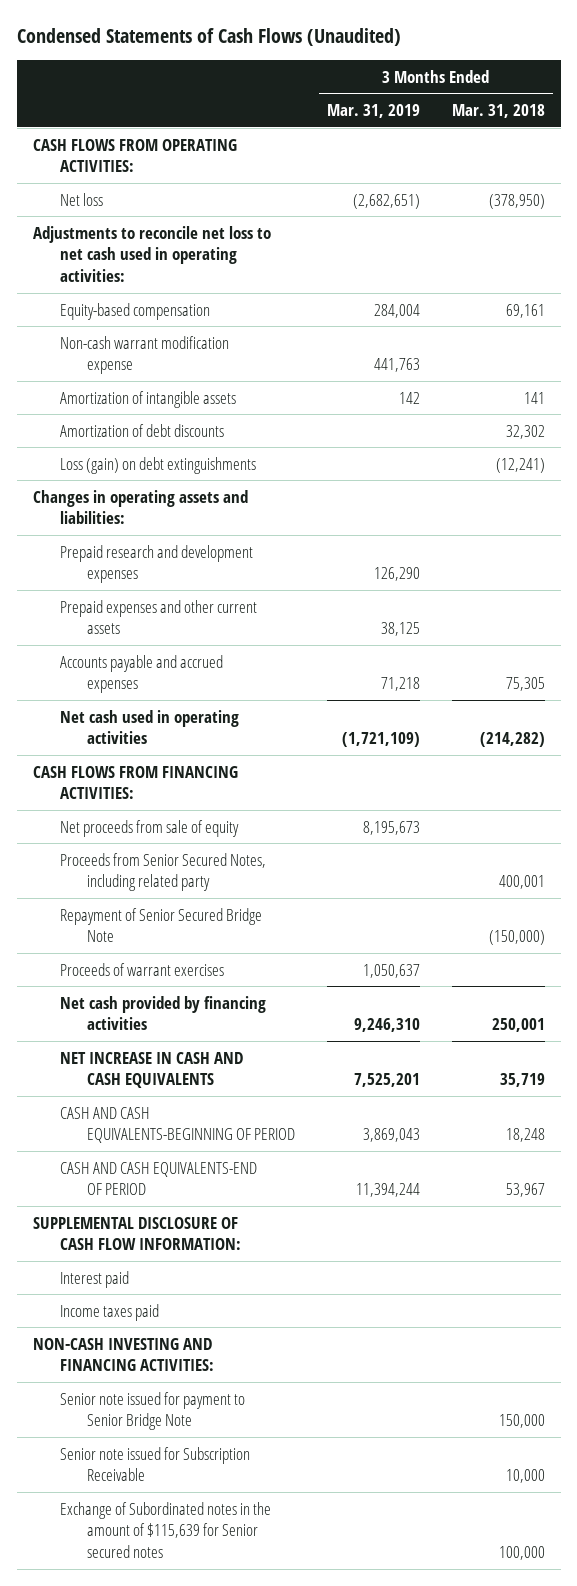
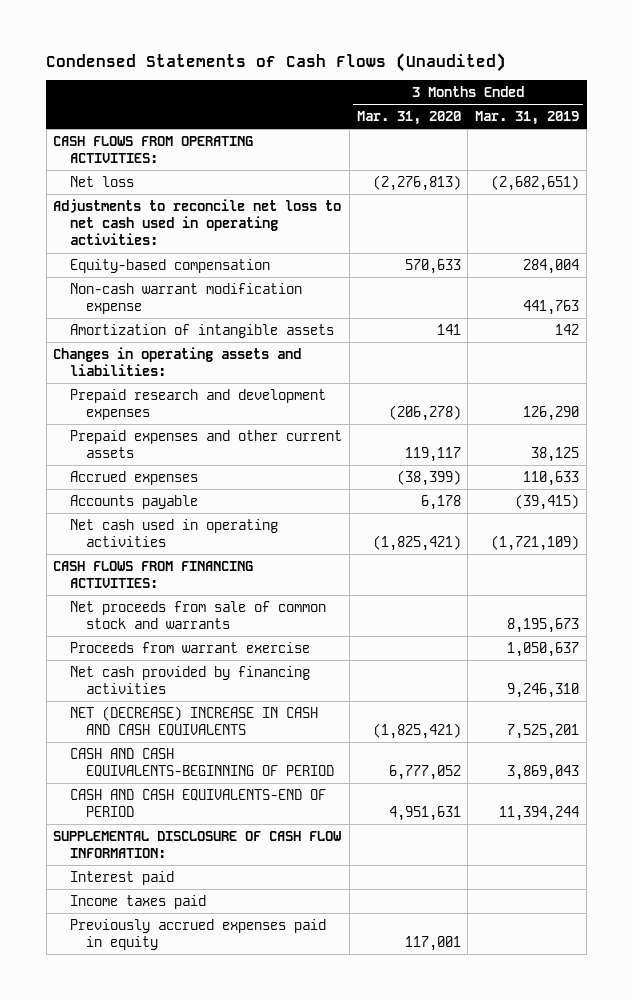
[451,104,545,119] Mar. 31, 2018 -> none
none -> [356,110,461,125] Mar. 31, 2020
[59,423,224,437] Amortization of debt discounts -> none
[59,456,256,474] Loss (gain) on debt extinguishments -> none
[59,654,223,694] Accounts payable and accrued expenses -> none
none -> [69,470,198,485] Accrued expenses
none -> [69,494,198,509] Accounts payable
[59,852,266,892] Proceeds from Senior Secured Notes, including related party -> none
[59,907,262,943] Repayment of Senior Secured Bridge Note -> none
[59,819,239,837] Net proceeds from sale of equity -> [69,600,326,629] Net proceeds from sale of common stock and warrants
[59,962,224,976] Proceeds of warrant exercises -> [69,641,310,653] Proceeds from warrant exercise
[59,1051,243,1089] NET INCREASE IN CASH AND CASH EQUIVALENTS -> [69,705,318,736] NET (DECREASE) INCREASE IN CASH AND CASH EQUIVALENTS
[32,1337,214,1372] NON-CASH INVESTING AND FINANCING ACTIVITIES: -> none
[59,1391,245,1431] Senior note issued for payment to Senior Bridge Note -> none
[59,1446,250,1482] Senior note issued for Subscription Receivable -> none
[59,1501,271,1559] Exchange of Subordinated notes in the amount of $115,639 for Senior secured notes -> none
none -> [69,918,326,950] Previously accrued expenses paid in equity

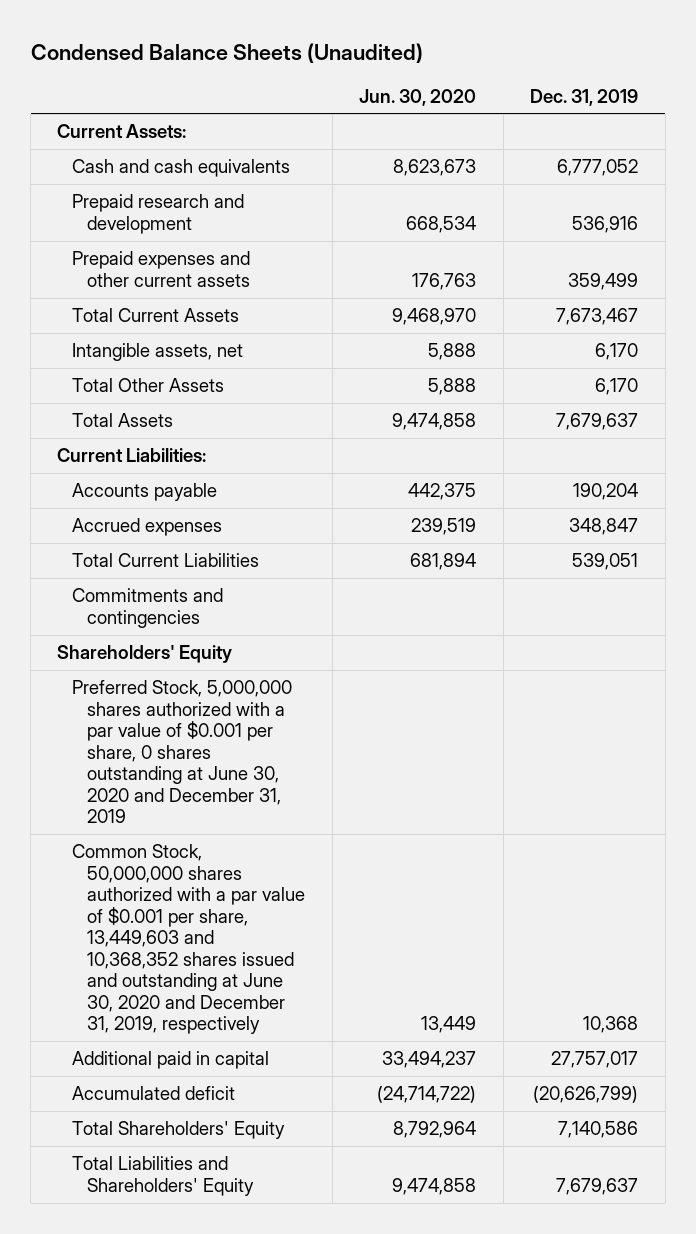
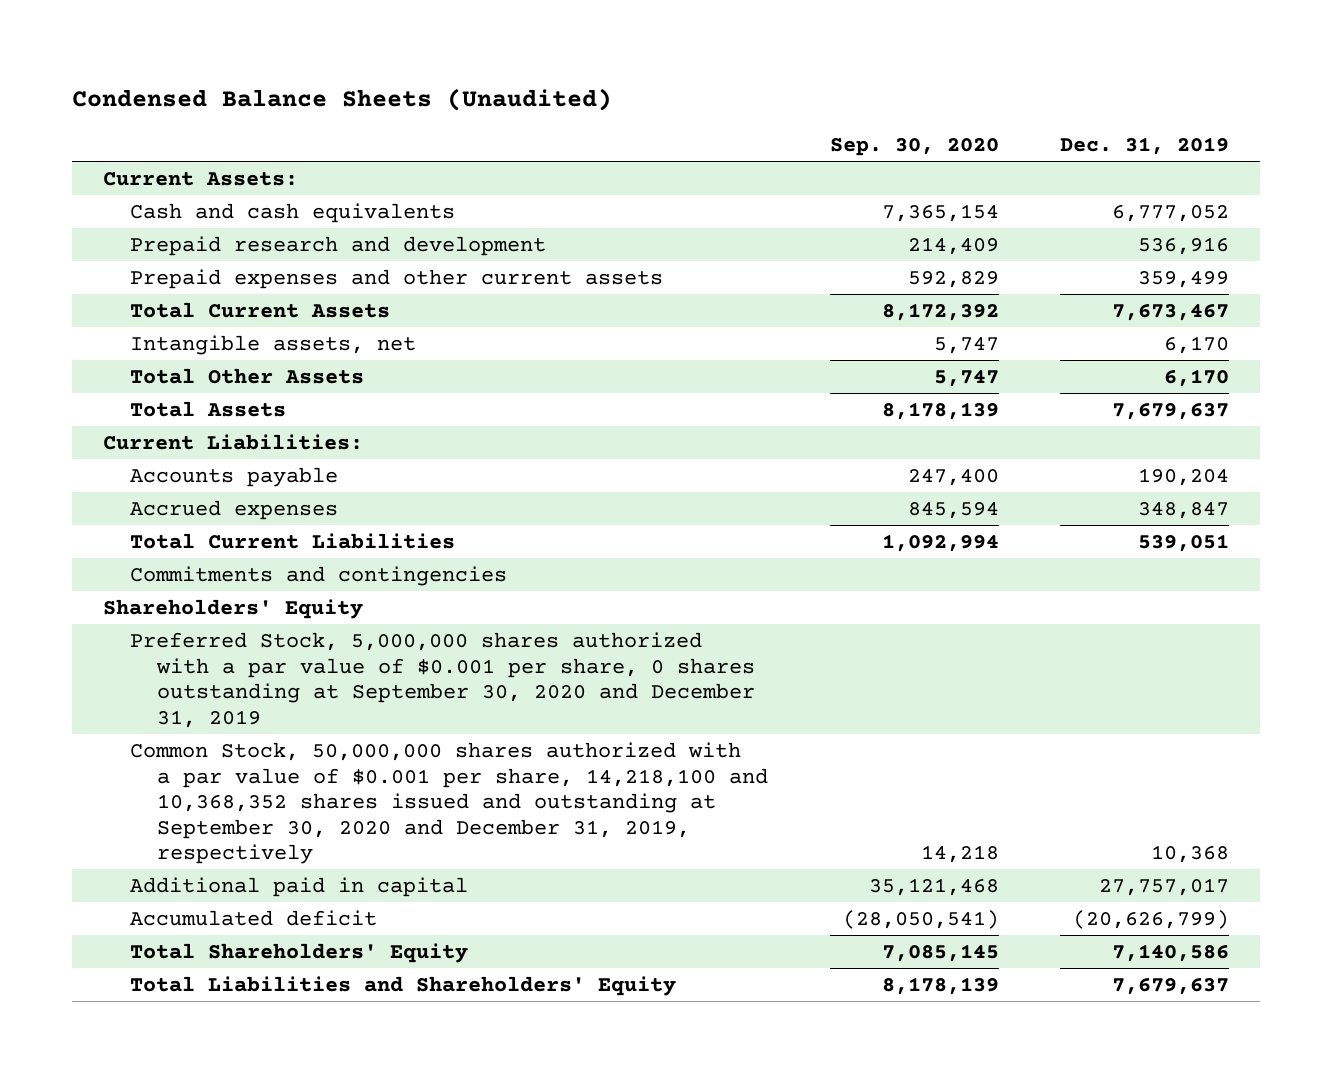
[359,88,477,106] Jun. 30, 2020 -> none
none -> [829,138,999,157] Sep. 30, 2020
[72,680,293,824] Preferred Stock, 5,000,000 shares authorized with a par value of $0.001 per share, 0 shares outstanding at June 30, 2020 and December 31, 2019 -> [130,632,756,728] Preferred Stock, 5,000,000 shares authorized with a par value of $0.001 per share, 0 shares outstanding at September 30, 2020 and December 31, 2019
[72,844,306,1035] Common Stock, 50,000,000 shares authorized with a par value of $0.001 per share, 13,449,603 and 10,368,352 shares issued and outstanding at June 30, 2020 and December 31, 2019, respectively -> [130,742,769,865] Common Stock, 50,000,000 shares authorized with a par value of $0.001 per share, 14,218,100 and 10,368,352 shares issued and outstanding at September 30, 2020 and December 31, 2019, respectively

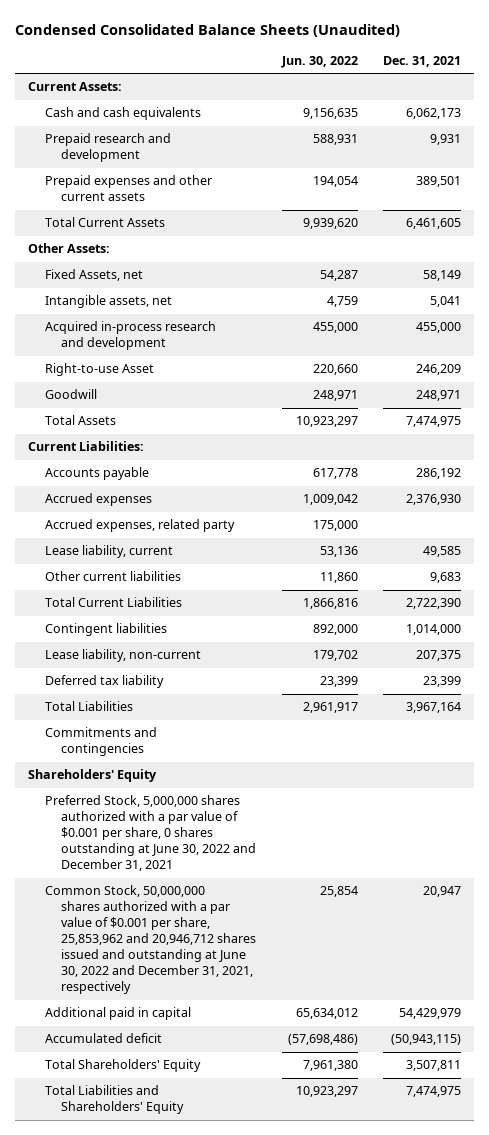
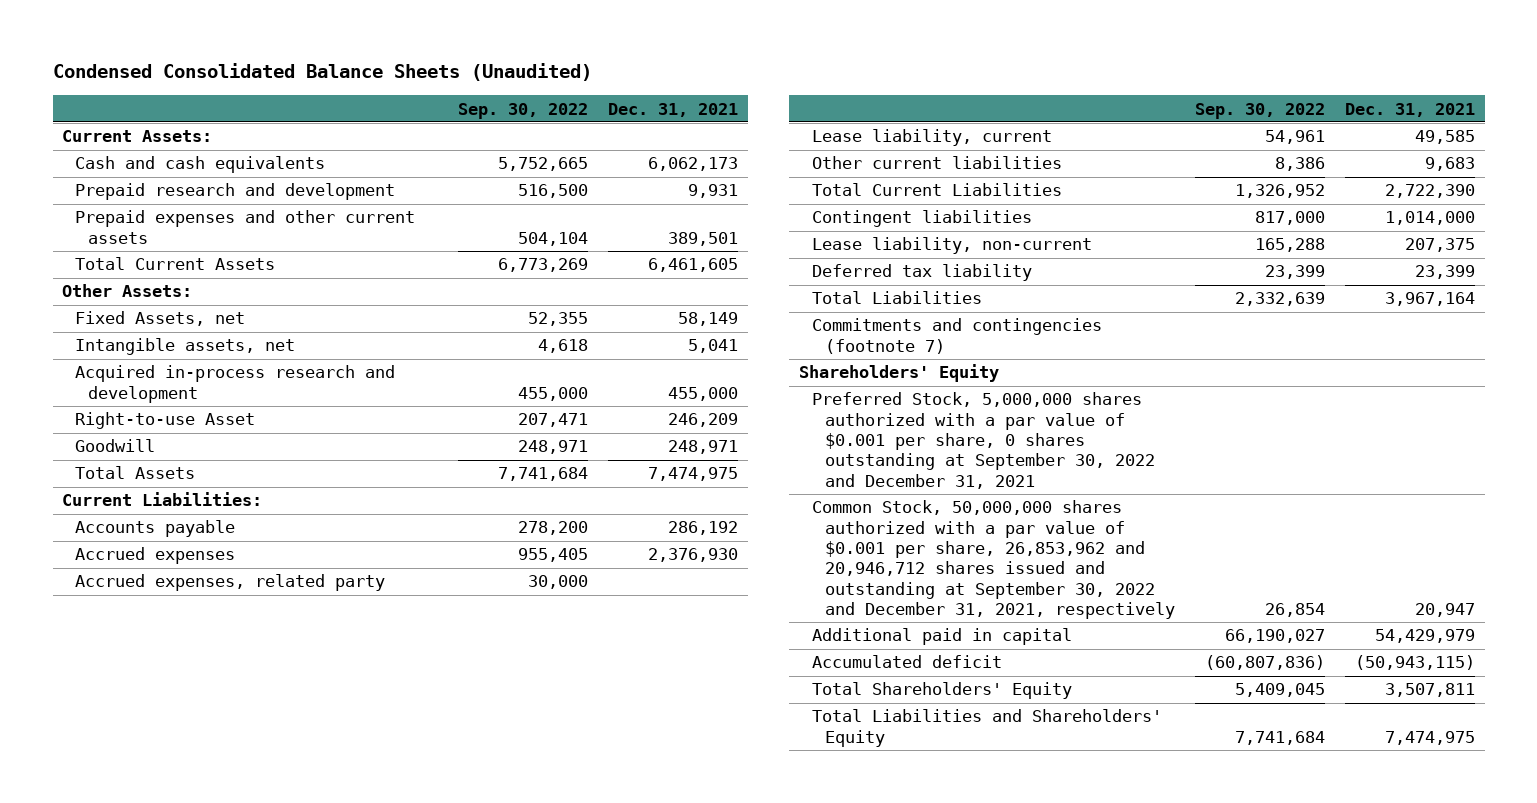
[280,55,358,68] Jun. 30, 2022 -> none
none -> [458,102,589,119] Sep. 30, 2022
[44,727,157,757] Commitments and contingencies -> [812,318,1103,354] Commitments and contingencies (footnote 7)
[44,795,257,872] Preferred Stock, 5,000,000 shares authorized with a par value of $0.001 per share, 0 shares outstanding at June 30, 2022 and December 31, 2021 -> [812,392,1156,489] Preferred Stock, 5,000,000 shares authorized with a par value of $0.001 per share, 0 shares outstanding at September 30, 2022 and December 31, 2021
[44,885,257,995] Common Stock, 50,000,000 shares authorized with a par value of $0.001 per share, 25,853,962 and 20,946,712 shares issued and outstanding at June 30, 2022 and December 31, 2021, respectively -> [812,500,1176,619] Common Stock, 50,000,000 shares authorized with a par value of $0.001 per share, 26,853,962 and 20,946,712 shares issued and outstanding at September 30, 2022 and December 31, 2021, respectively

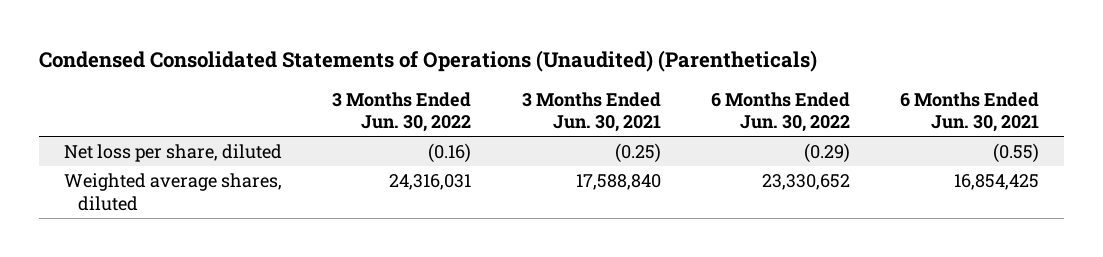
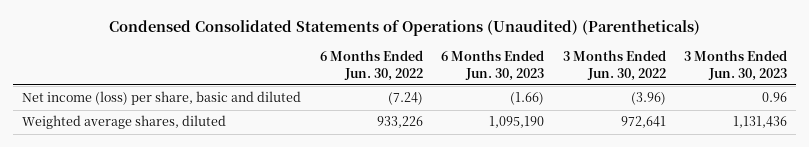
[521,91,661,133] 3 Months Ended Jun. 30, 2021 -> none
[899,91,1039,133] 6 Months Ended Jun. 30, 2021 -> none
none -> [441,50,545,81] 6 Months Ended Jun. 30, 2023
none -> [684,50,788,81] 3 Months Ended Jun. 30, 2023
[64,143,283,162] Net loss per share, diluted -> [22,91,302,106] Net income (loss) per share, basic and diluted
[428,142,472,163] (0.16) -> [630,92,666,106] (3.96)
[803,142,850,163] (0.29) -> [387,92,423,106] (7.24)
[389,173,472,190] 24,316,031 -> [620,116,666,129] 972,641
[761,173,850,190] 23,330,652 -> [376,116,423,129] 933,226

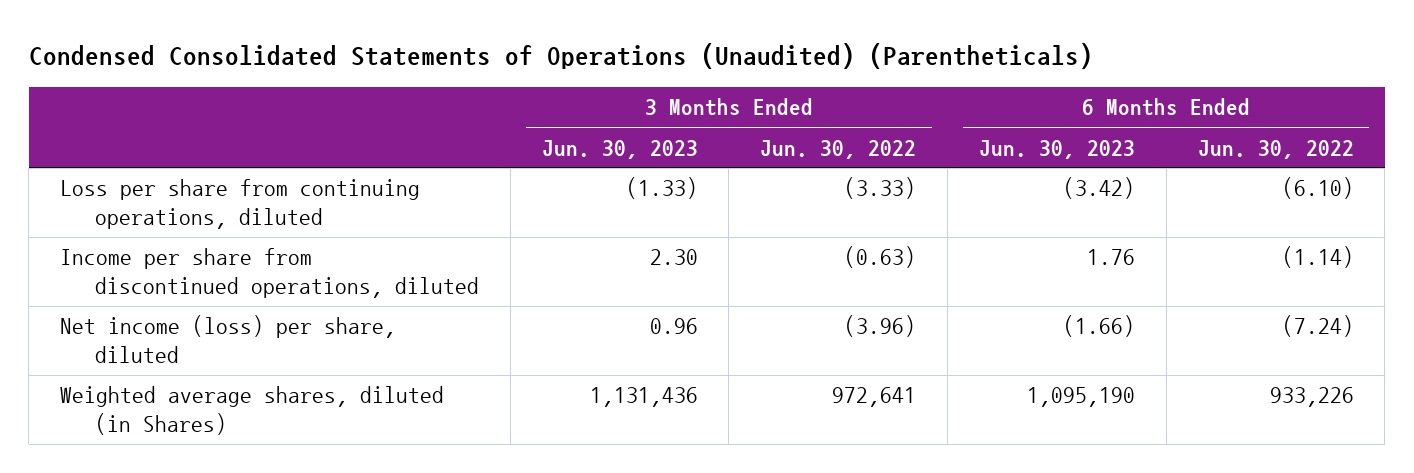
none -> [60,179,421,230] Loss per share from continuing operations, diluted
none -> [60,248,479,299] Income per share from discontinued operations, diluted
[22,91,302,106] Net income (loss) per share, basic and diluted -> [60,315,397,364] Net income (loss) per share, diluted
[22,115,227,130] Weighted average shares, diluted -> [60,386,445,436] Weighted average shares, diluted (in Shares)

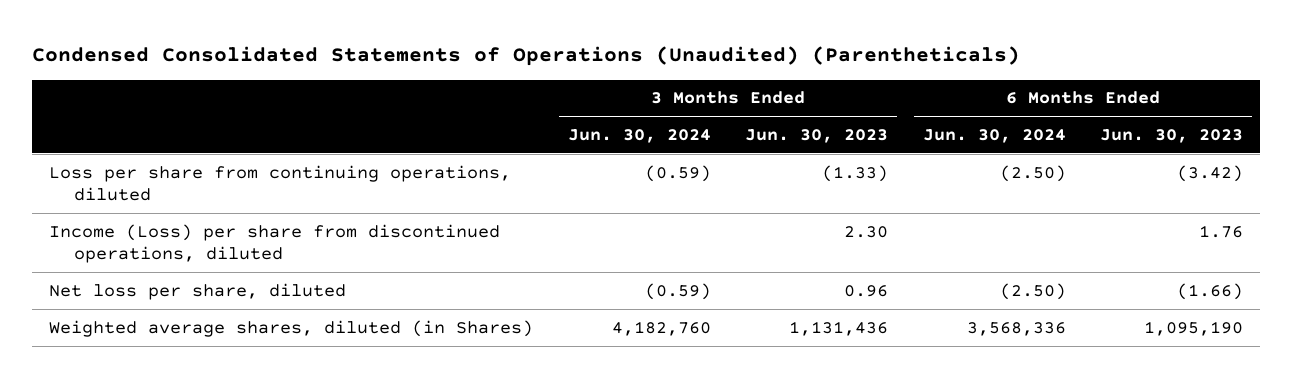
[760,139,917,159] Jun. 30, 2022 -> none
[1197,139,1354,159] Jun. 30, 2022 -> none
none -> [567,129,711,144] Jun. 30, 2024
none -> [922,129,1066,144] Jun. 30, 2024
[60,248,479,299] Income per share from discontinued operations, diluted -> [49,223,501,263] Income (Loss) per share from discontinued operations, diluted
[60,315,397,364] Net income (loss) per share, diluted -> [49,282,347,300] Net loss per share, diluted

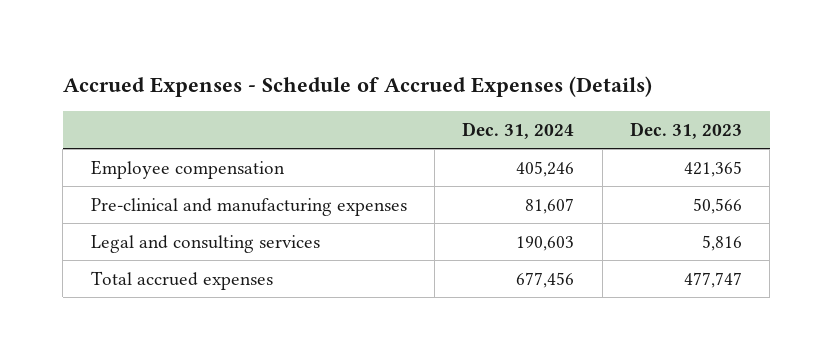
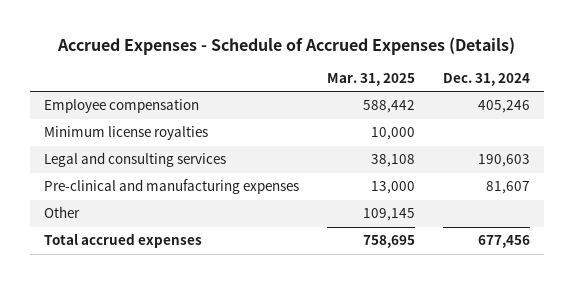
[629,121,742,139] Dec. 31, 2023 -> none
none -> [326,72,415,86] Mar. 31, 2025
none -> [43,126,208,141] Minimum license royalties
[90,197,407,216] Pre-clinical and manufacturing expenses -> [43,179,299,195] Pre-clinical and manufacturing expenses
none -> [43,206,80,219] Other

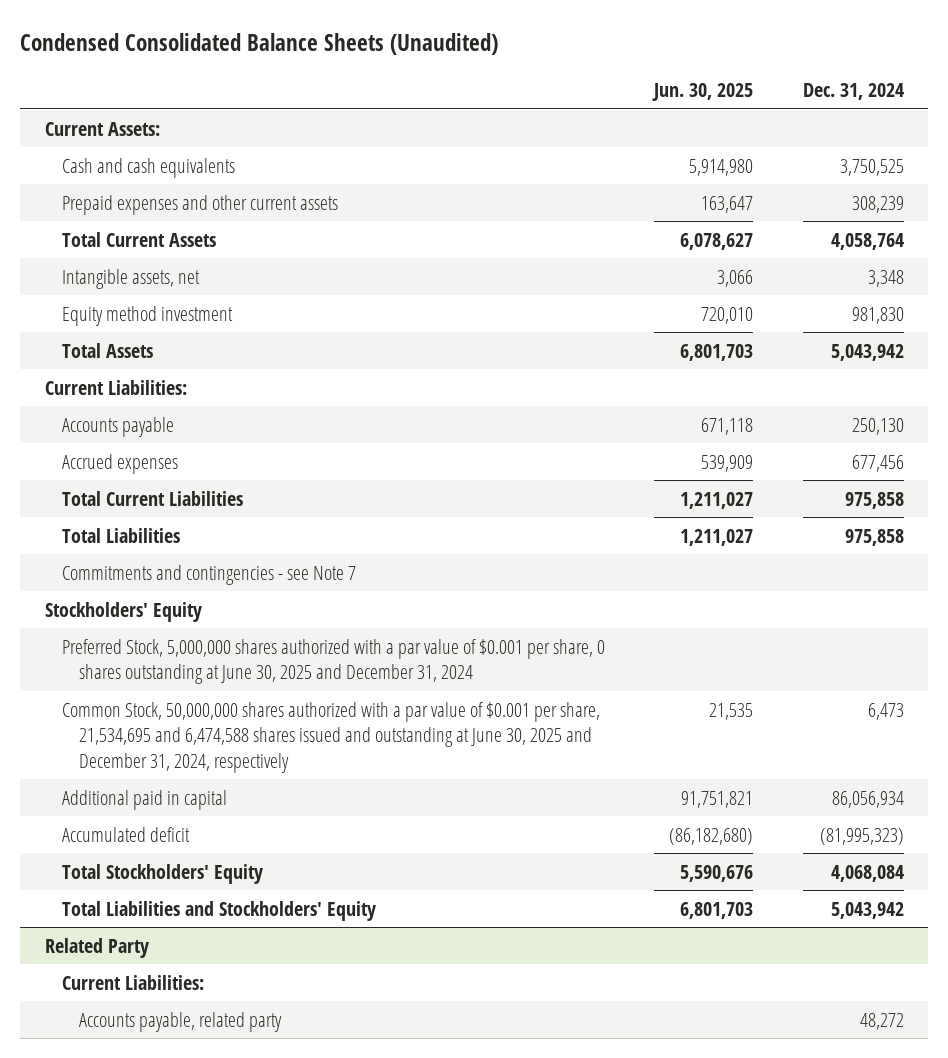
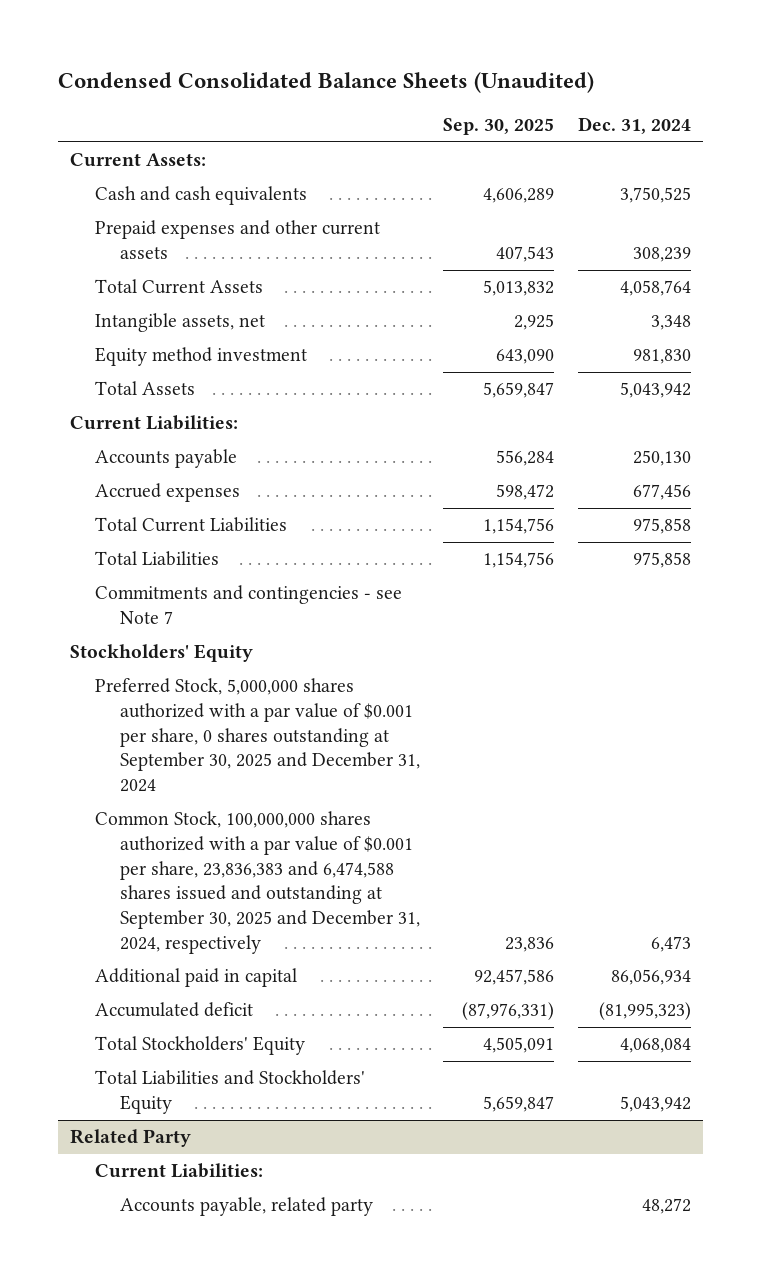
[652,83,754,102] Jun. 30, 2025 -> none
none -> [443,118,555,136] Sep. 30, 2025
[62,638,606,685] Preferred Stock, 5,000,000 shares authorized with a par value of $0.001 per share, 0 shares outstanding at June 30, 2025 and December 31, 2024 -> [94,678,420,793] Preferred Stock, 5,000,000 shares authorized with a par value of $0.001 per share, 0 shares outstanding at September 30, 2025 and December 31, 2024
[62,701,601,773] Common Stock, 50,000,000 shares authorized with a par value of $0.001 per share, 21,534,695 and 6,474,588 shares issued and outstanding at June 30, 2025 and December 31, 2024, respectively -> [94,811,420,954] Common Stock, 100,000,000 shares authorized with a par value of $0.001 per share, 23,836,383 and 6,474,588 shares issued and outstanding at September 30, 2025 and December 31, 2024, respectively

